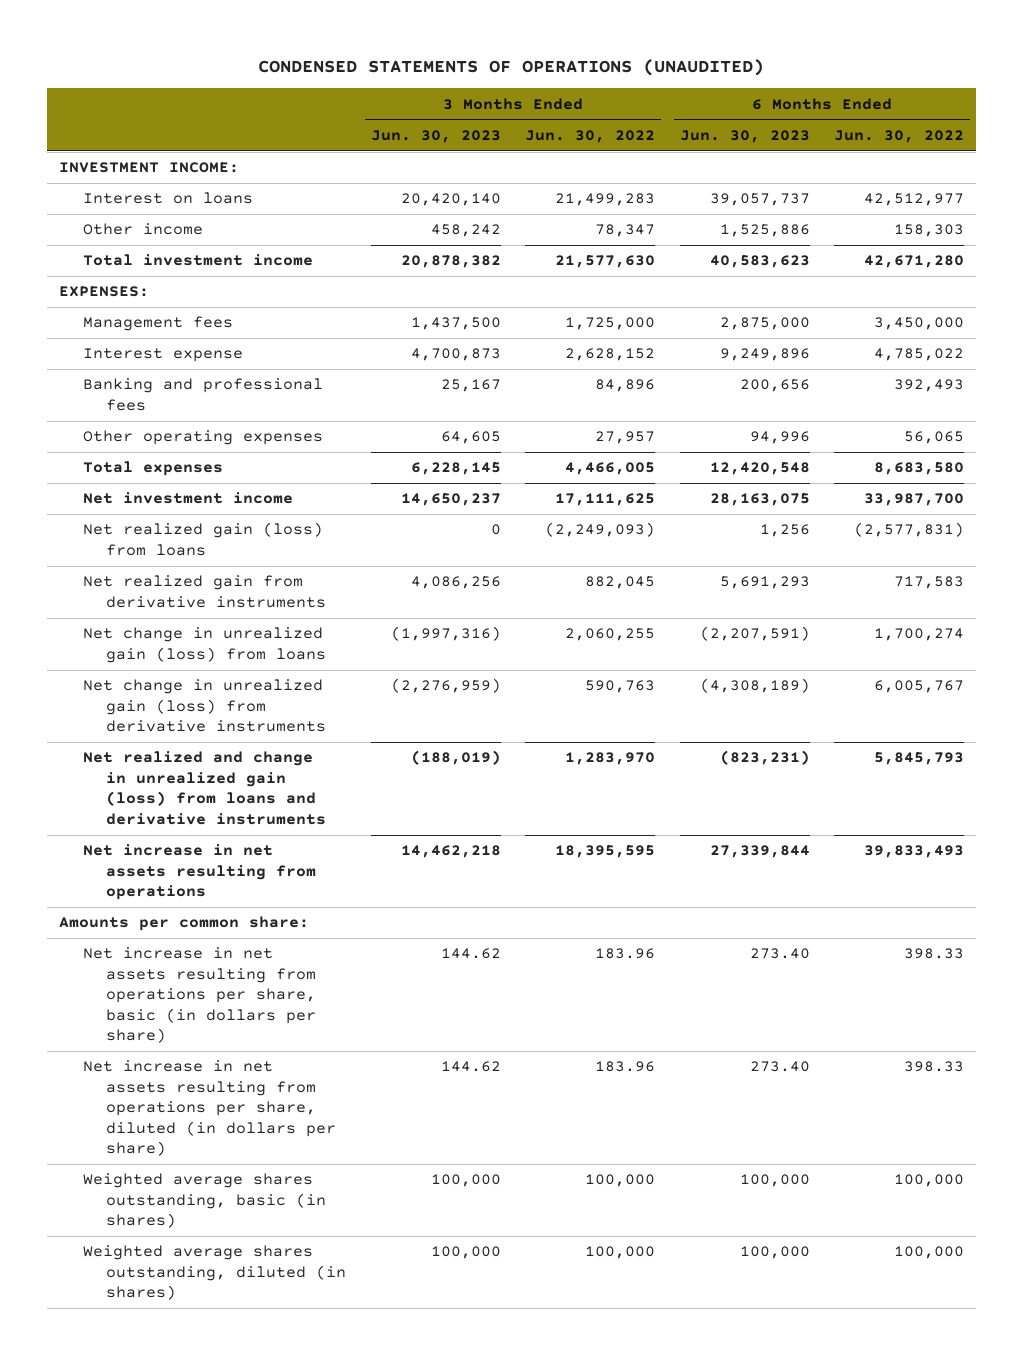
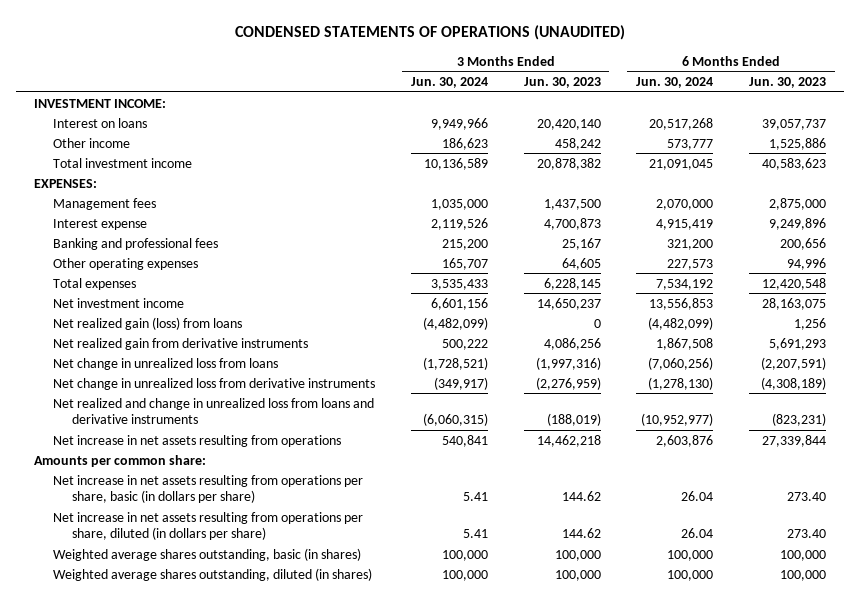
[525,130,656,144] Jun. 30, 2022 -> none
[834,130,965,144] Jun. 30, 2022 -> none
none -> [410,76,488,88] Jun. 30, 2024
none -> [636,76,714,88] Jun. 30, 2024
[82,627,327,663] Net change in unrealized gain (loss) from loans -> [53,357,279,370] Net change in unrealized loss from loans
[82,679,327,733] Net change in unrealized gain (loss) from derivative instruments -> [53,377,376,390] Net change in unrealized loss from derivative instruments
[82,751,327,825] Net realized and change in unrealized gain (loss) from loans and derivative instruments -> [53,397,375,424] Net realized and change in unrealized loss from loans and derivative instruments

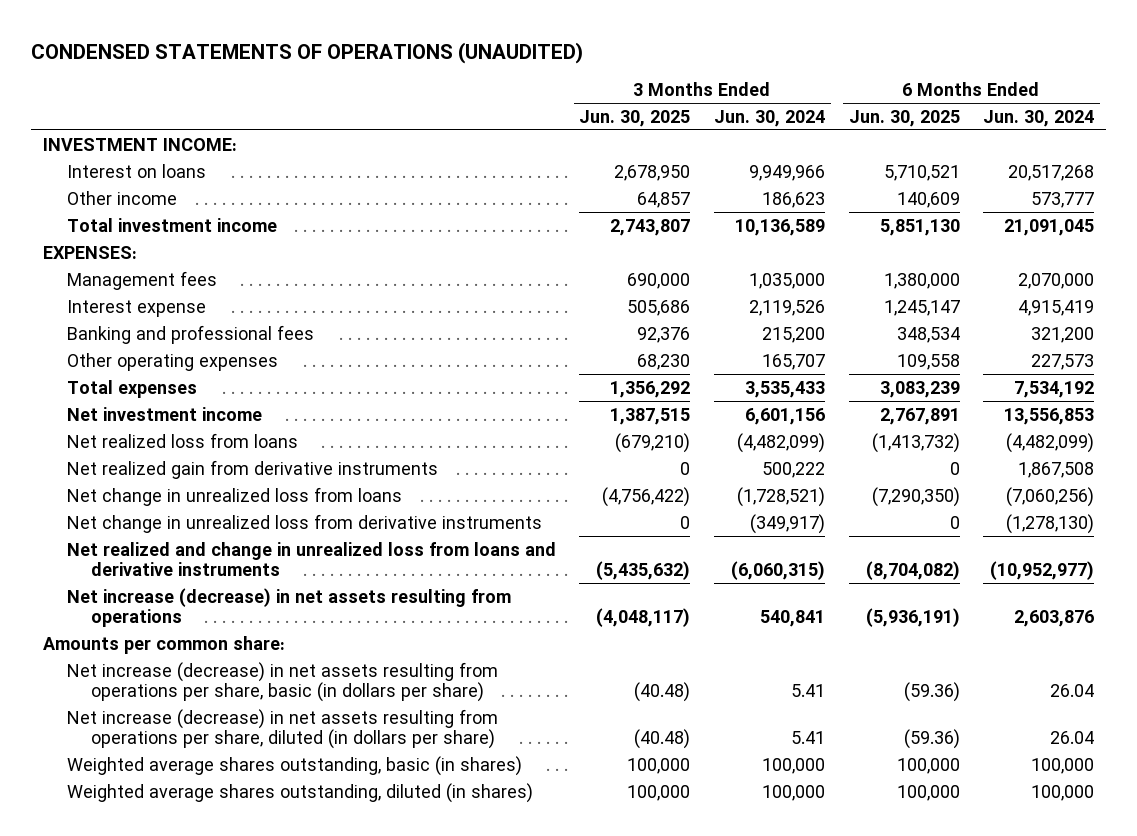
[523,76,601,88] Jun. 30, 2023 -> none
[748,76,826,88] Jun. 30, 2023 -> none
none -> [579,109,691,127] Jun. 30, 2025
none -> [848,109,960,127] Jun. 30, 2025
[53,316,243,330] Net realized gain (loss) from loans -> [66,432,298,448] Net realized loss from loans
[53,434,342,447] Net increase in net assets resulting from operations -> [66,587,511,628] Net increase (decrease) in net assets resulting from operations
[53,474,364,503] Net increase in net assets resulting from operations per share, basic (in dollars per share) -> [66,661,498,703] Net increase (decrease) in net assets resulting from operations per share, basic (in dollars per share)
[53,511,364,540] Net increase in net assets resulting from operations per share, diluted (in dollars per share) -> [66,708,498,750] Net increase (decrease) in net assets resulting from operations per share, diluted (in dollars per share)

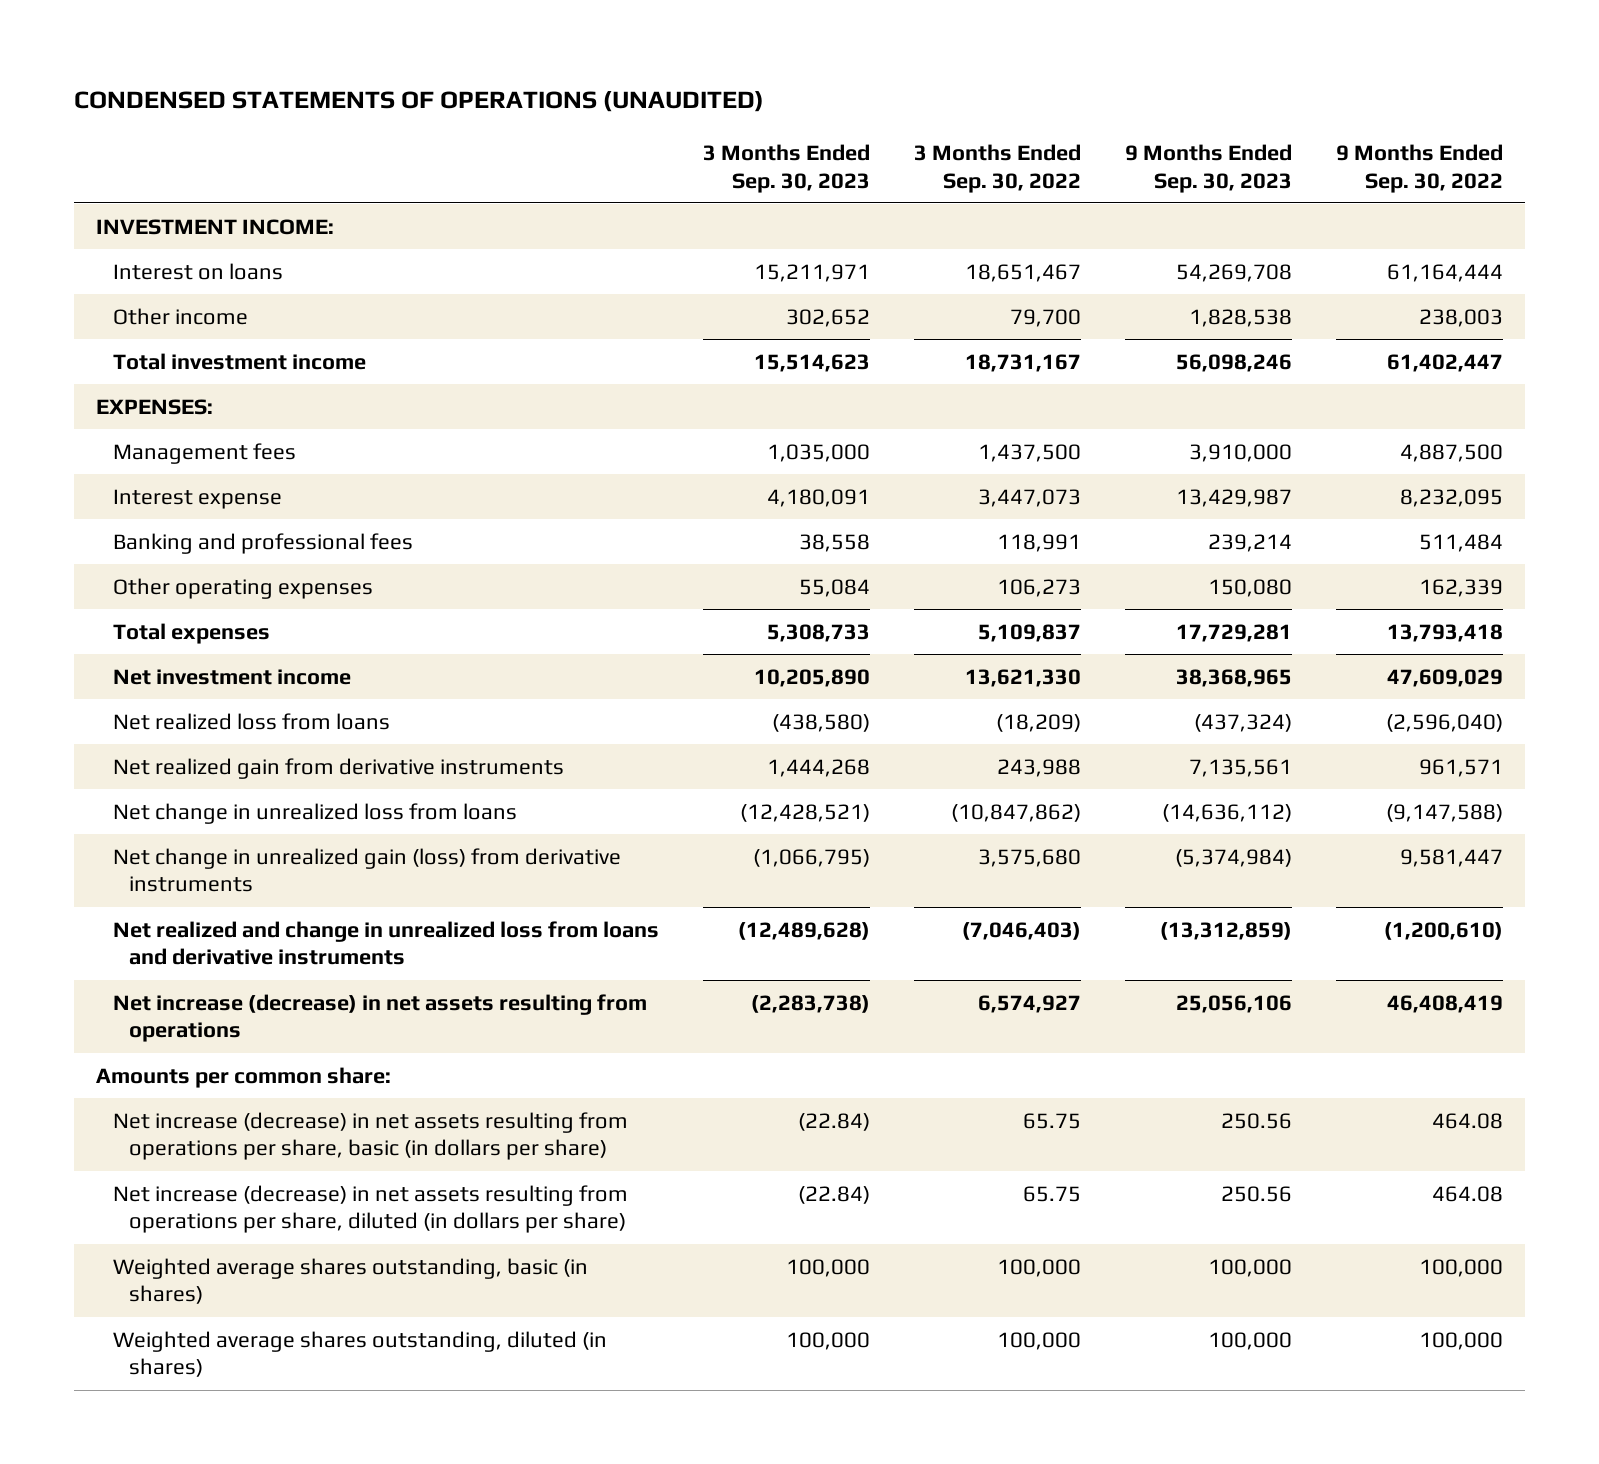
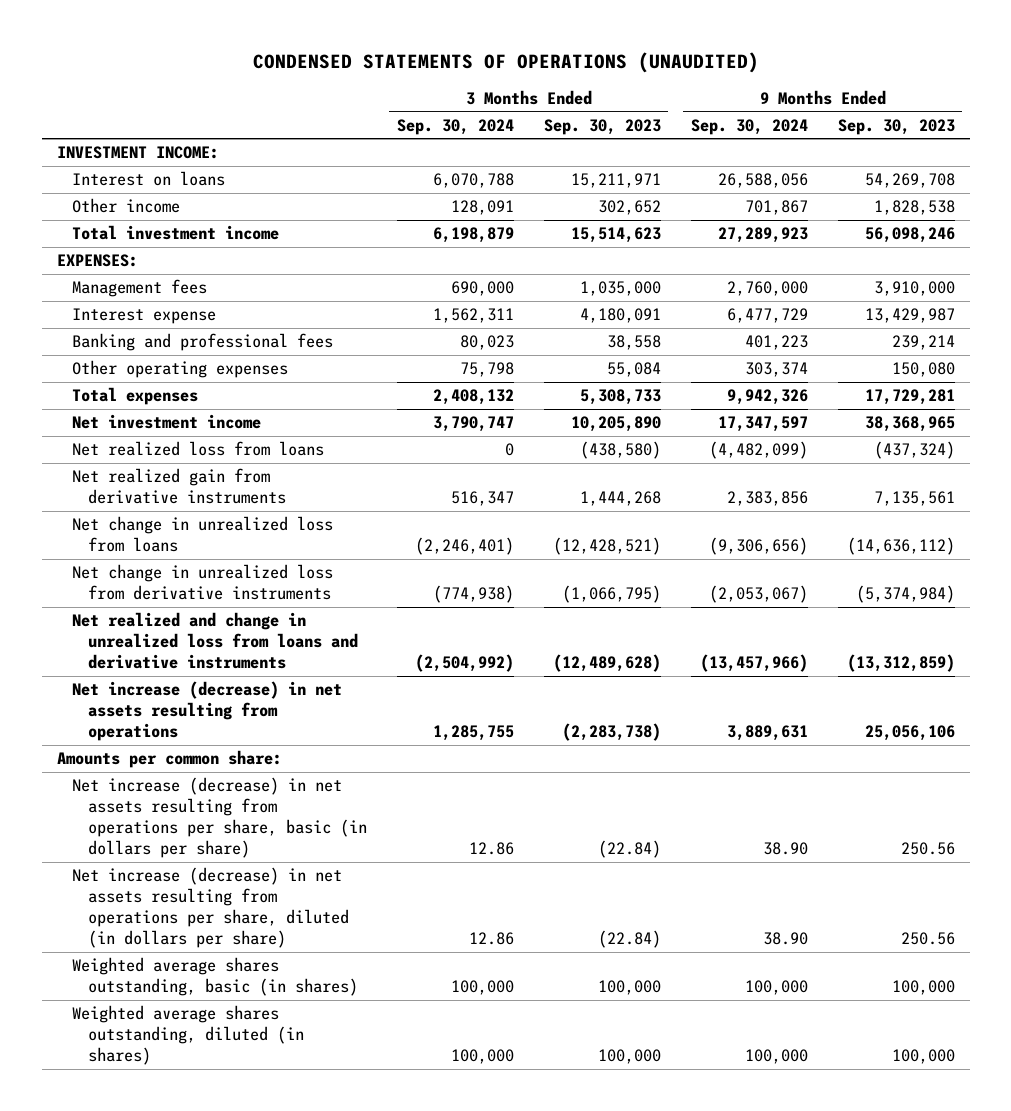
[913,143,1081,193] 3 Months Ended Sep. 30, 2022 -> none
[1336,143,1504,193] 9 Months Ended Sep. 30, 2022 -> none
none -> [396,118,514,135] Sep. 30, 2024
none -> [690,118,808,135] Sep. 30, 2024
[112,847,621,893] Net change in unrealized gain (loss) from derivative instruments -> [72,564,334,601] Net change in unrealized loss from derivative instruments

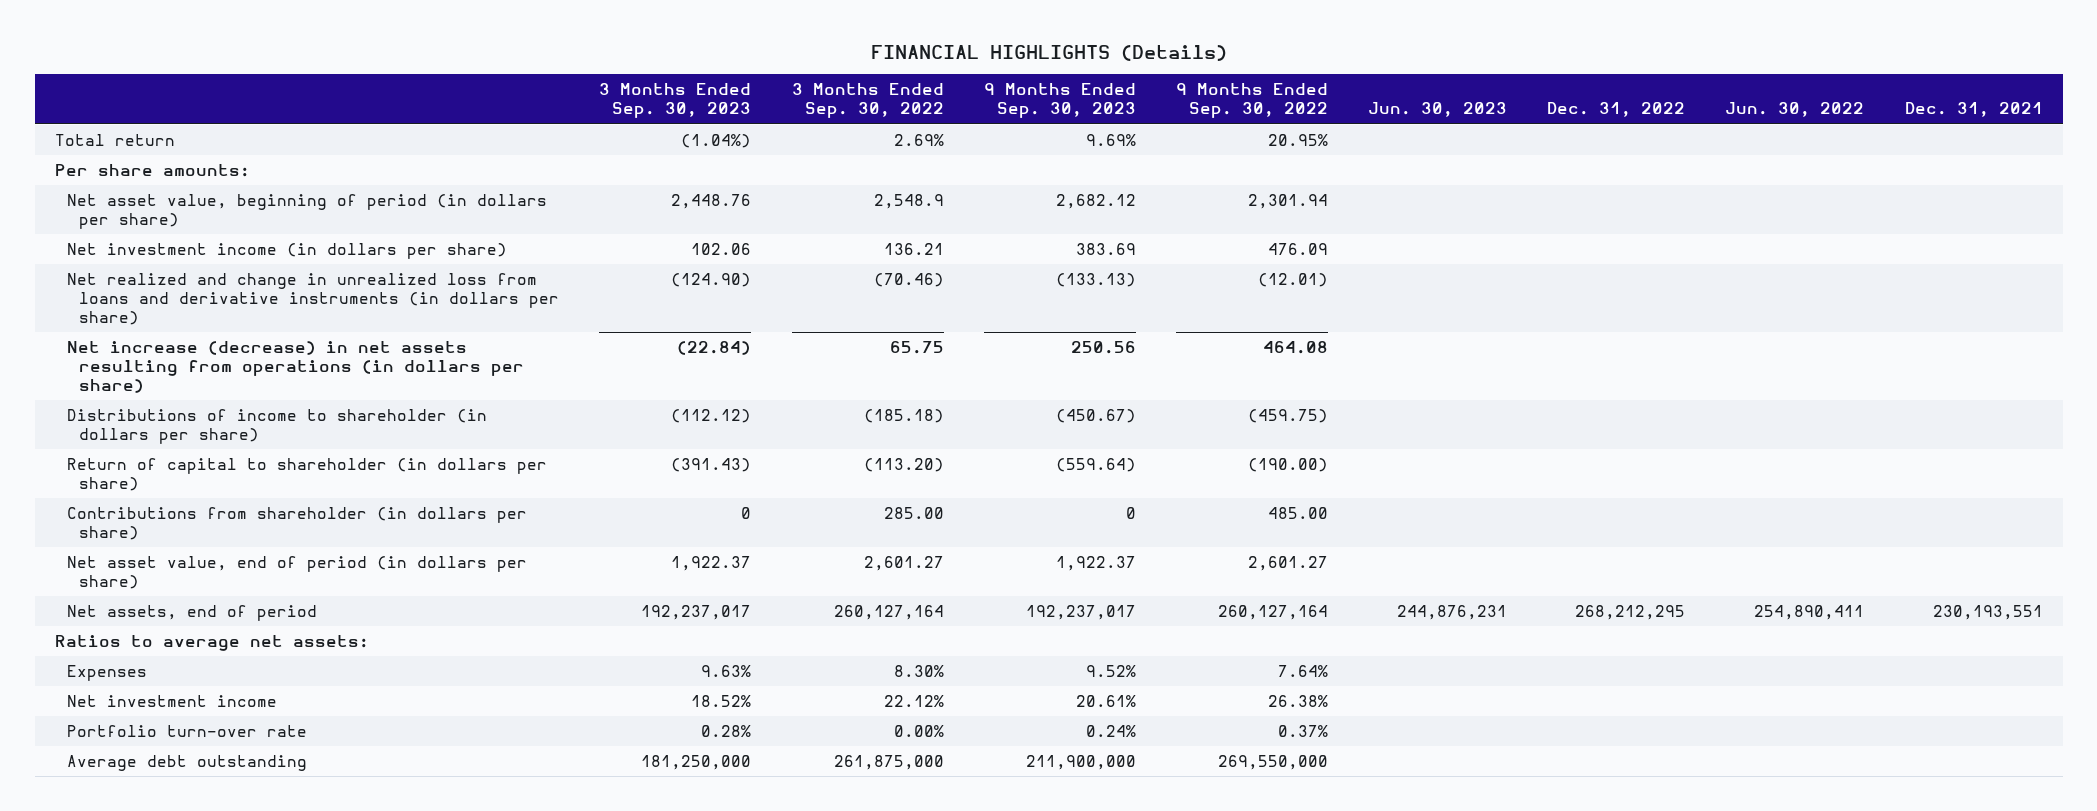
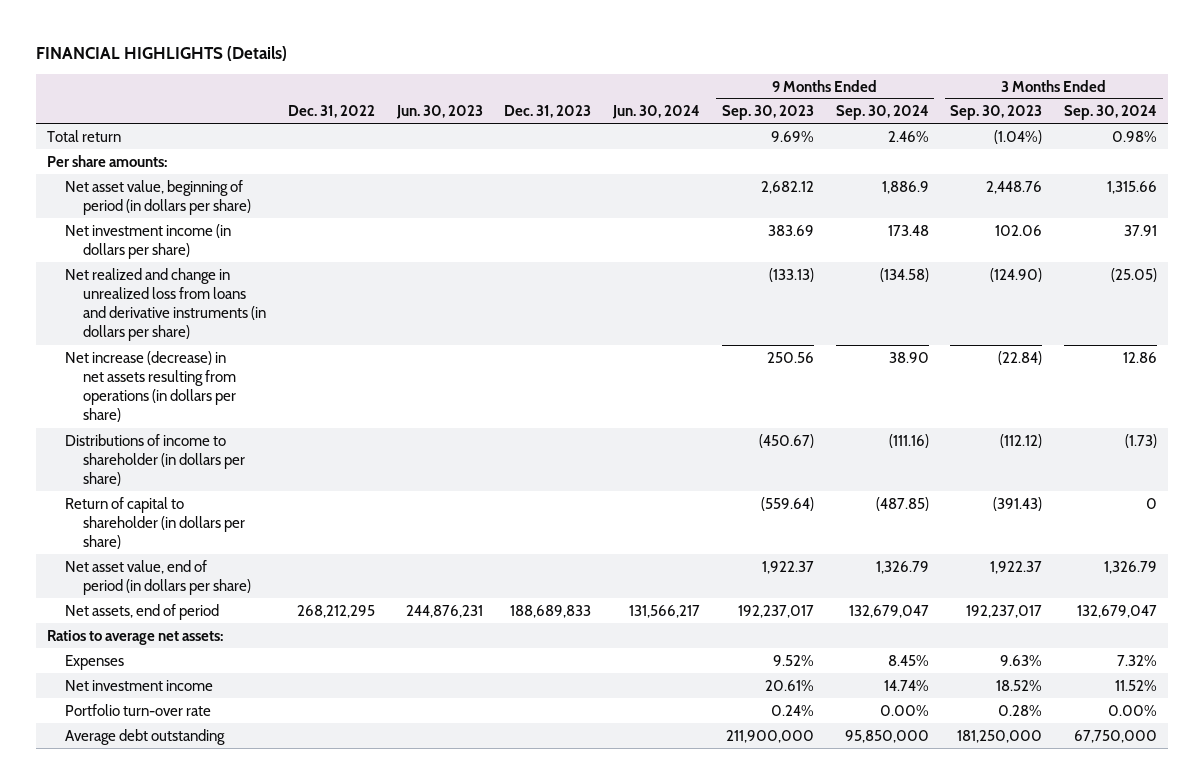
[791,83,944,119] 3 Months Ended Sep. 30, 2022 -> none
[1175,83,1328,119] 9 Months Ended Sep. 30, 2022 -> none
[1725,102,1865,118] Jun. 30, 2022 -> none
[1904,102,2043,118] Dec. 31, 2021 -> none
none -> [504,105,592,119] Dec. 31, 2023
none -> [612,105,701,120] Jun. 30, 2024
none -> [835,105,929,121] Sep. 30, 2024
none -> [1064,105,1158,121] Sep. 30, 2024
[66,506,527,541] Contributions from shareholder (in dollars per share) -> none

